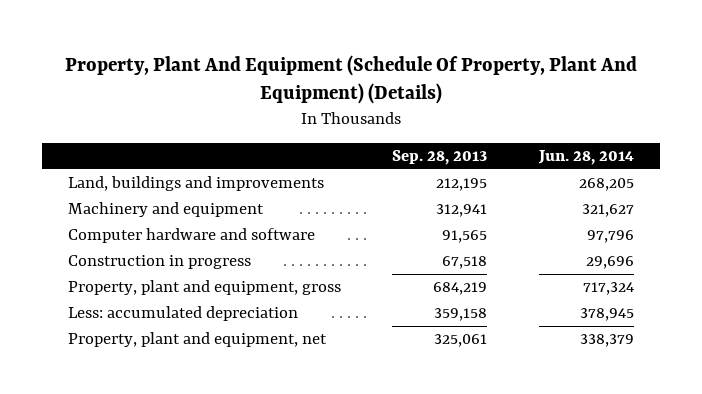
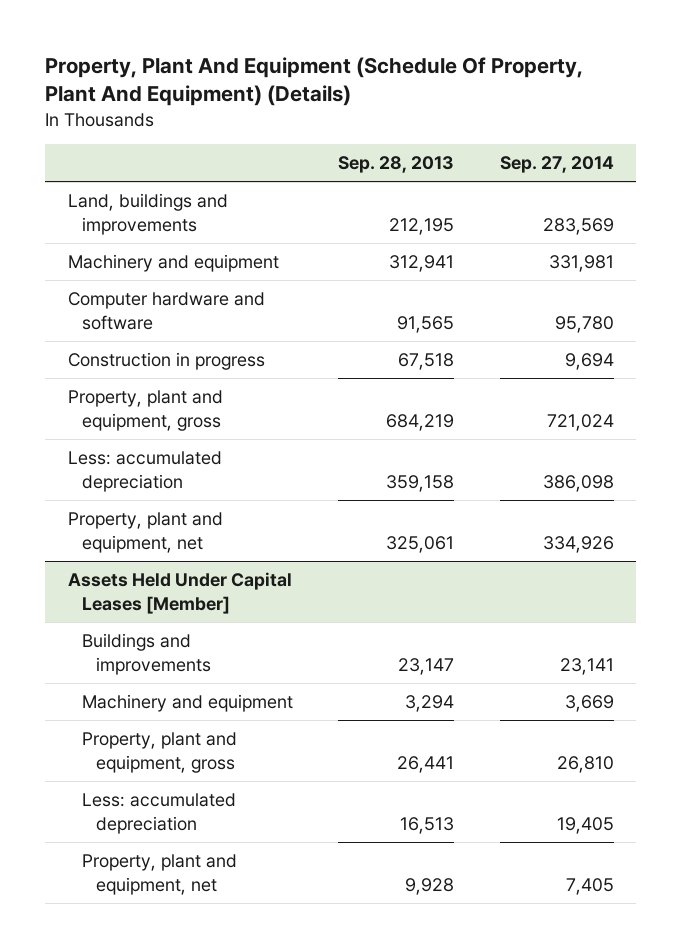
[538,150,635,166] Jun. 28, 2014 -> none
none -> [499,155,614,173] Sep. 27, 2014
none -> [67,572,292,614] Assets Held Under Capital Leases [Member]
none -> [81,633,211,675] Buildings and improvements
none -> [81,694,293,713] Machinery and equipment
none -> [81,732,237,773] Property, plant and equipment, gross
none -> [81,793,236,834] Less: accumulated depreciation
none -> [81,854,237,895] Property, plant and equipment, net

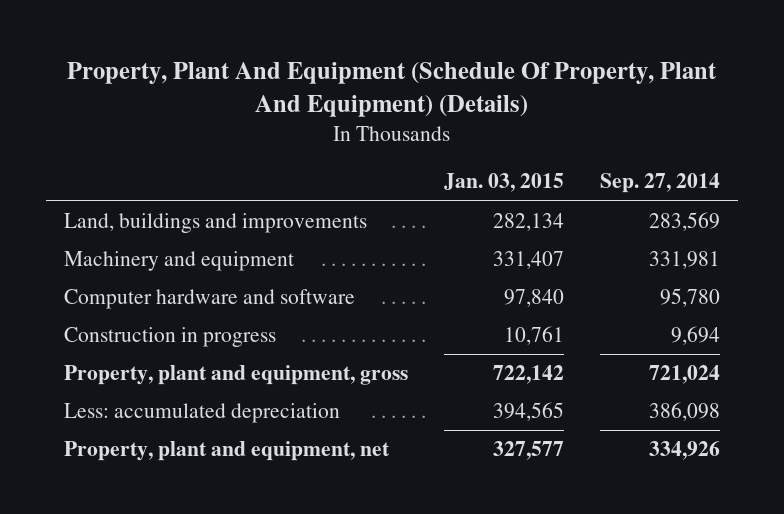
[338,155,455,173] Sep. 28, 2013 -> none
none -> [443,173,564,193] Jan. 03, 2015
[67,572,292,614] Assets Held Under Capital Leases [Member] -> none
[81,633,211,675] Buildings and improvements -> none
[81,694,293,713] Machinery and equipment -> none
[81,732,237,773] Property, plant and equipment, gross -> none
[81,793,236,834] Less: accumulated depreciation -> none
[81,854,237,895] Property, plant and equipment, net -> none

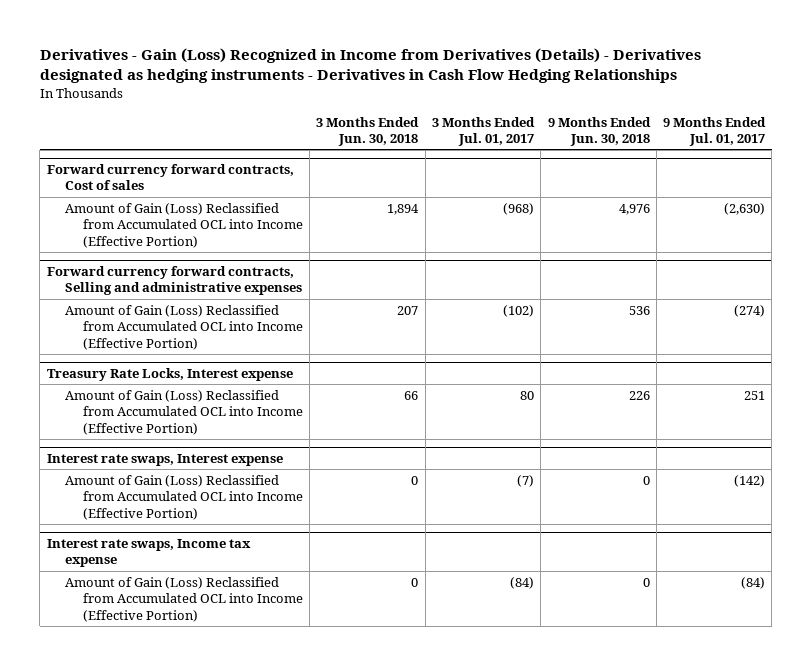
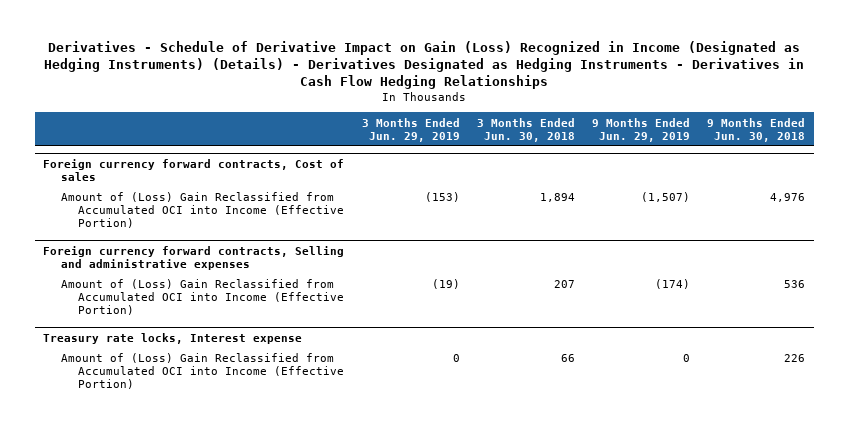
[39,48,701,84] Derivatives - Gain (Loss) Recognized in Income from Derivatives (Details) - Derivatives designated as hedging instruments - Derivatives in Cash Flow Hedging Relationships -> [44,40,805,90] Derivatives - Schedule of Derivative Impact on Gain (Loss) Recognized in Income (Designated as Hedging Instruments) (Details) - Derivatives Designated as Hedging Instruments - Derivatives in Cash Flow Hedging Relationships
[431,116,535,147] 3 Months Ended Jul. 01, 2017 -> none
[663,116,767,147] 9 Months Ended Jul. 01, 2017 -> none
none -> [361,117,460,142] 3 Months Ended Jun. 29, 2019
none -> [592,117,691,142] 9 Months Ended Jun. 29, 2019
[46,453,283,466] Interest rate swaps, Interest expense -> none
[64,474,303,520] Amount of Gain (Loss) Reclassified from Accumulated OCL into Income (Effective Portion) -> none
[46,538,251,568] Interest rate swaps, Income tax expense -> none
[64,576,303,622] Amount of Gain (Loss) Reclassified from Accumulated OCL into Income (Effective Portion) -> none
[46,163,294,191] Forward currency forward contracts, Cost of sales -> [43,158,345,181] Foreign currency forward contracts, Cost of sales
[64,202,303,248] Amount of Gain (Loss) Reclassified from Accumulated OCL into Income (Effective Portion) -> [60,192,344,229] Amount of (Loss) Gain Reclassified from Accumulated OCI into Income (Effective Portion)
[46,265,302,296] Forward currency forward contracts, Selling and administrative expenses -> [43,245,345,270] Foreign currency forward contracts, Selling and administrative expenses
[64,304,303,350] Amount of Gain (Loss) Reclassified from Accumulated OCL into Income (Effective Portion) -> [60,279,344,316] Amount of (Loss) Gain Reclassified from Accumulated OCI into Income (Effective Portion)
[46,367,293,381] Treasury Rate Locks, Interest expense -> [43,332,303,344] Treasury rate locks, Interest expense
[64,389,303,435] Amount of Gain (Loss) Reclassified from Accumulated OCL into Income (Effective Portion) -> [60,353,344,390] Amount of (Loss) Gain Reclassified from Accumulated OCI into Income (Effective Portion)

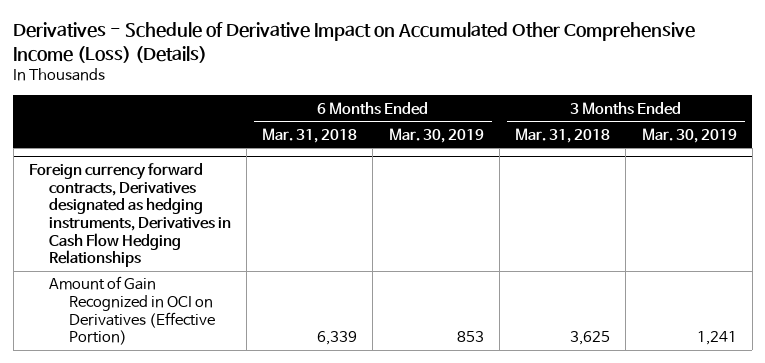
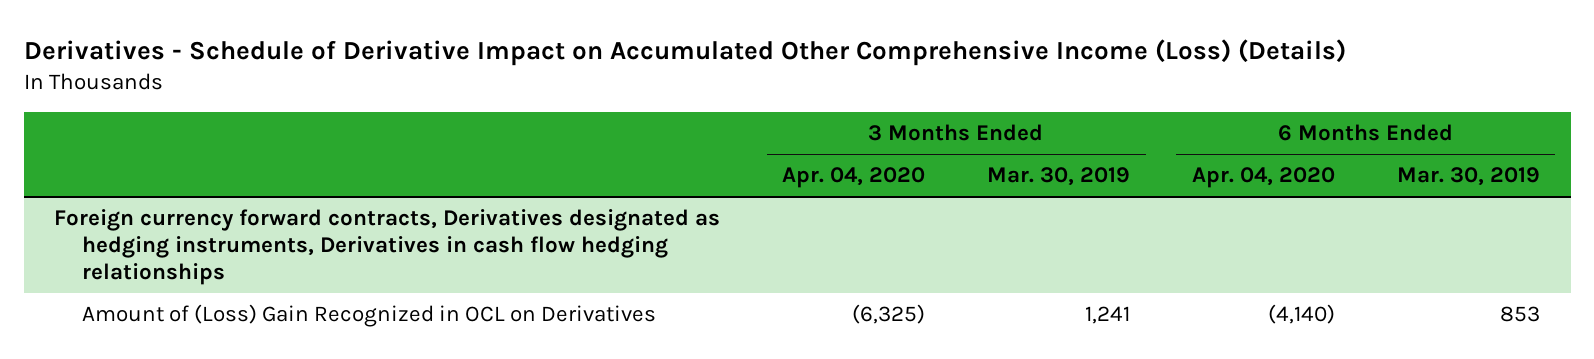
[262,127,358,143] Mar. 31, 2018 -> none
[515,127,611,143] Mar. 31, 2018 -> none
none -> [782,167,926,189] Apr. 04, 2020
none -> [1191,167,1335,189] Apr. 04, 2020
[28,163,231,268] Foreign currency forward contracts, Derivatives designated as hedging instruments, Derivatives in Cash Flow Hedging Relationships -> [54,209,721,285] Foreign currency forward contracts, Derivatives designated as hedging instruments, Derivatives in cash flow hedging relationships
[48,276,215,346] Amount of Gain Recognized in OCI on Derivatives (Effective Portion) -> [81,304,656,328] Amount of (Loss) Gain Recognized in OCL on Derivatives

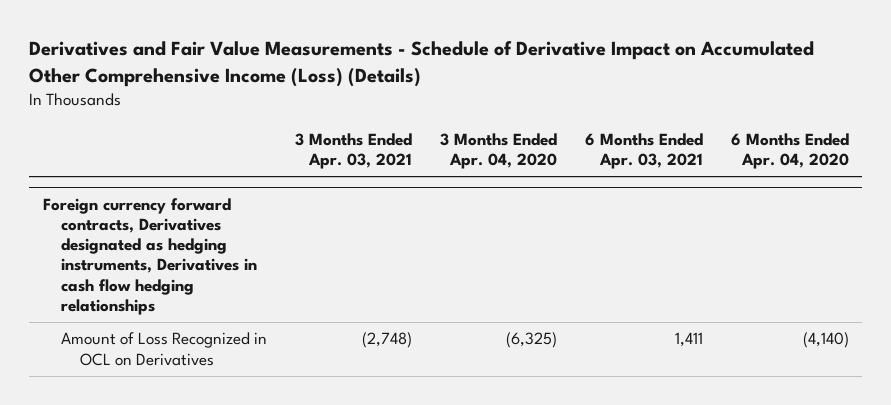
[23,38,1346,66] Derivatives - Schedule of Derivative Impact on Accumulated Other Comprehensive Income (Loss) (Details) -> [28,41,814,88] Derivatives and Fair Value Measurements - Schedule of Derivative Impact on Accumulated Other Comprehensive Income (Loss) (Details)
[987,167,1131,187] Mar. 30, 2019 -> none
[1396,167,1540,187] Mar. 30, 2019 -> none
none -> [295,132,413,170] 3 Months Ended Apr. 03, 2021
none -> [584,132,703,170] 6 Months Ended Apr. 03, 2021
[81,304,656,328] Amount of (Loss) Gain Recognized in OCL on Derivatives -> [61,332,268,366] Amount of Loss Recognized in OCL on Derivatives

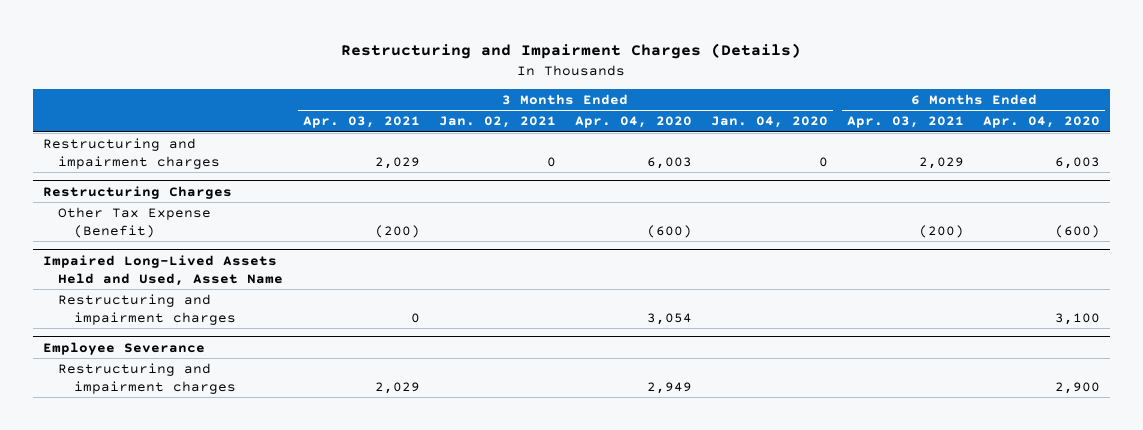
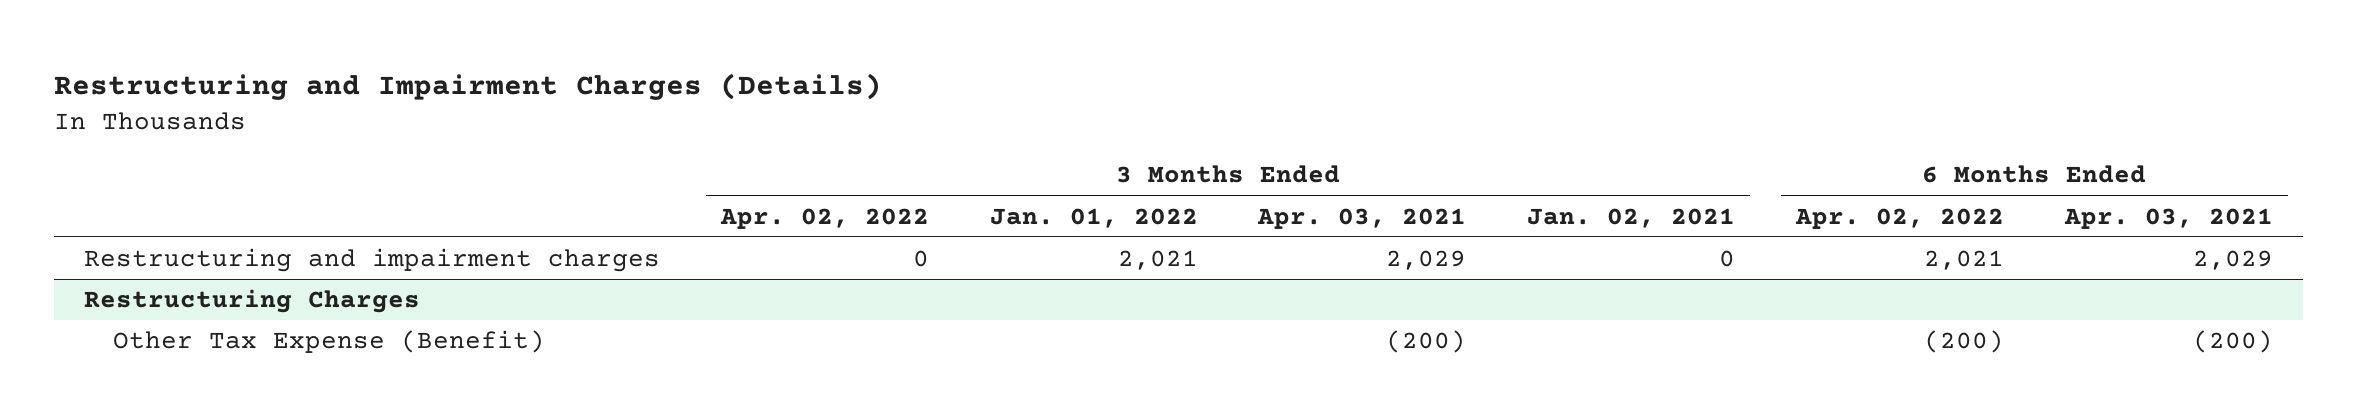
[574,116,692,129] Apr. 04, 2020 -> none
[711,116,829,129] Jan. 04, 2020 -> none
[983,116,1101,129] Apr. 04, 2020 -> none
none -> [719,207,929,229] Apr. 02, 2022
none -> [989,207,1198,228] Jan. 01, 2022
none -> [1794,207,2004,229] Apr. 02, 2022
[42,254,284,286] Impaired Long-Lived Assets Held and Used, Asset Name -> none
[58,293,237,325] Restructuring and impairment charges -> none
[42,341,205,355] Employee Severance -> none
[58,362,237,394] Restructuring and impairment charges -> none

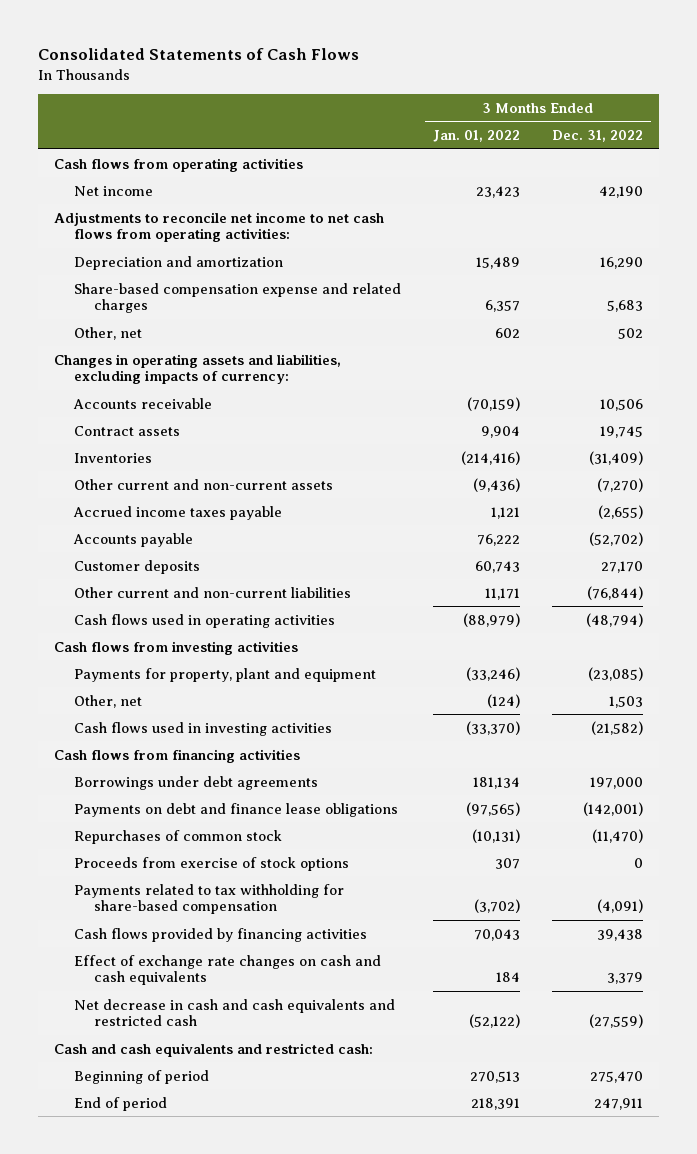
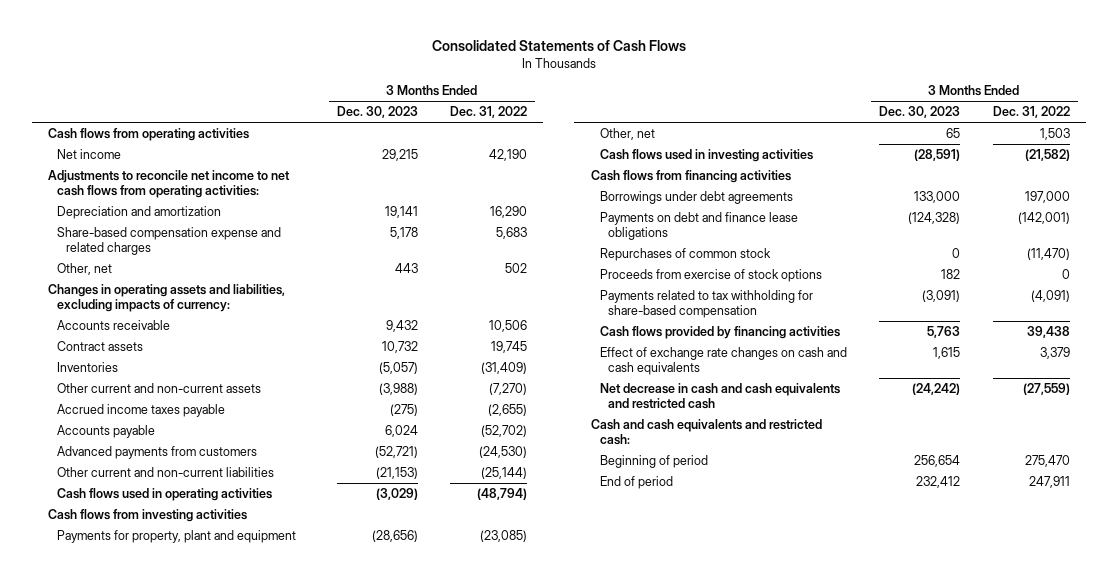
[433,130,521,143] Jan. 01, 2022 -> none
none -> [336,106,418,119] Dec. 30, 2023
[74,559,201,574] Customer deposits -> none
none -> [57,446,258,460] Advanced payments from customers
[587,585,644,600] (76,844) -> [481,467,528,480] (25,144)

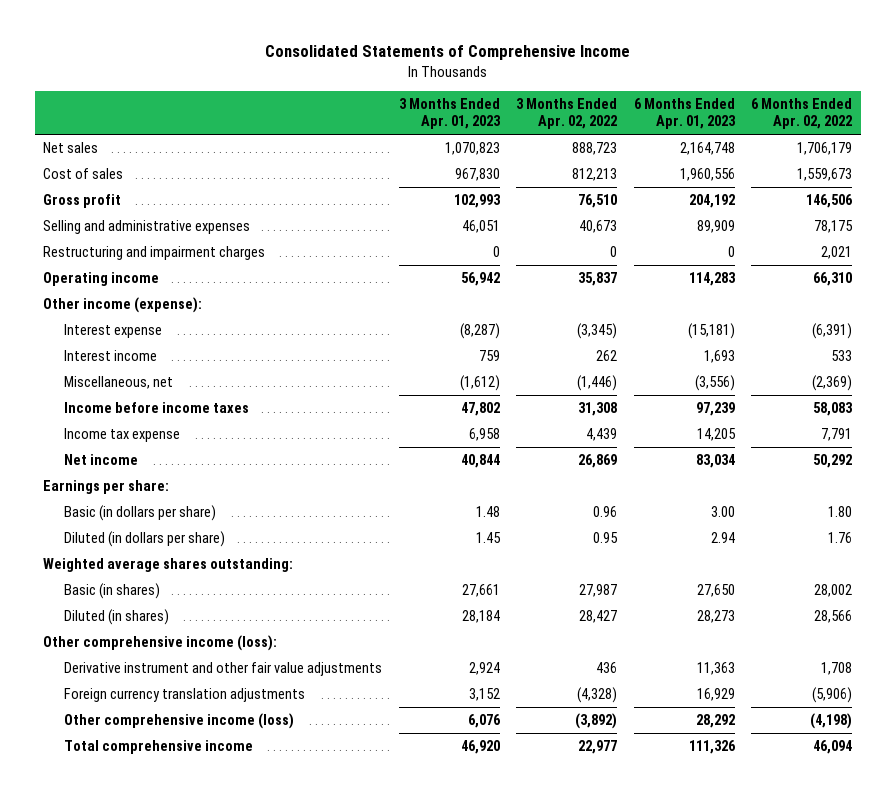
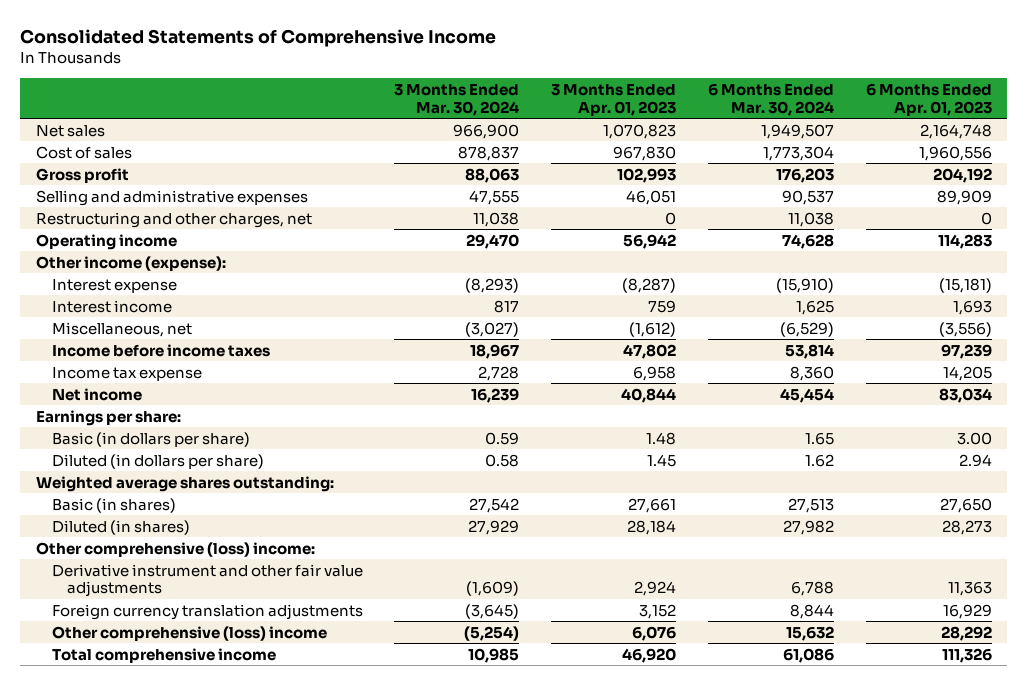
[516,98,618,130] 3 Months Ended Apr. 02, 2022 -> none
[751,98,853,130] 6 Months Ended Apr. 02, 2022 -> none
none -> [394,83,520,116] 3 Months Ended Mar. 30, 2024
none -> [707,82,834,116] 6 Months Ended Mar. 30, 2024
[42,246,265,261] Restructuring and impairment charges -> [35,211,312,228] Restructuring and other charges, net
[42,635,277,652] Other comprehensive income (loss): -> [35,541,315,557] Other comprehensive (loss) income:
[64,713,295,730] Other comprehensive income (loss) -> [51,625,327,641] Other comprehensive (loss) income

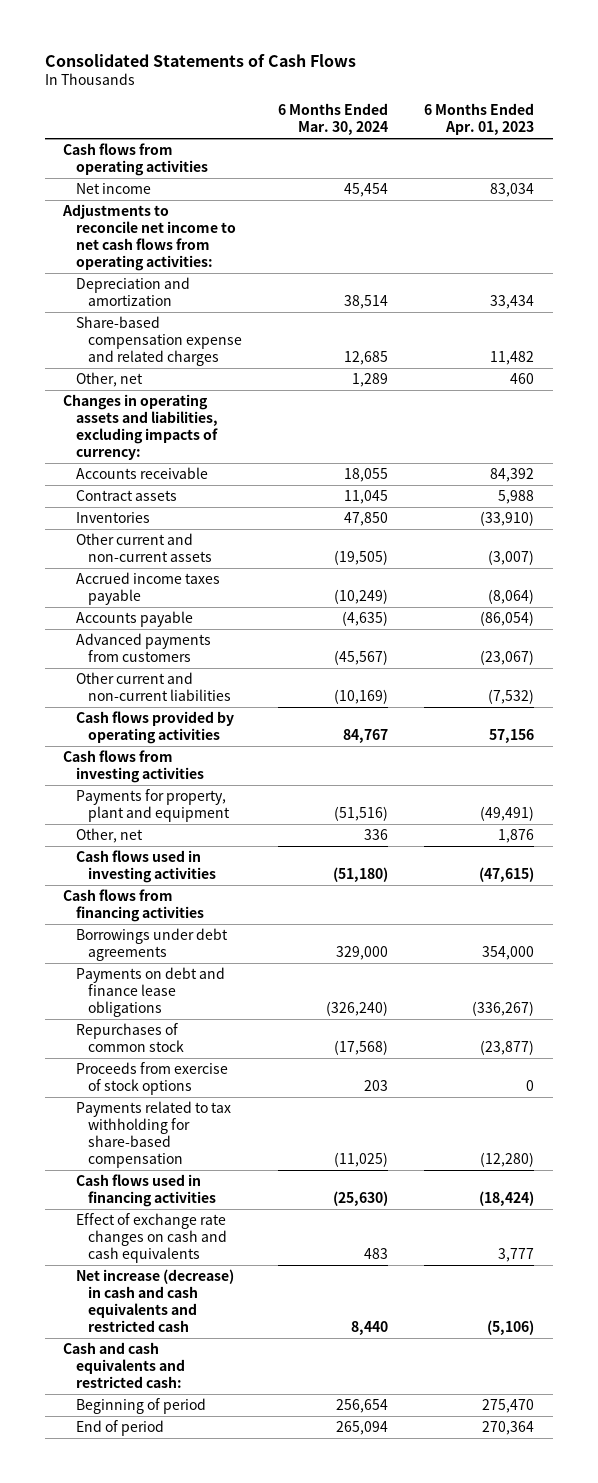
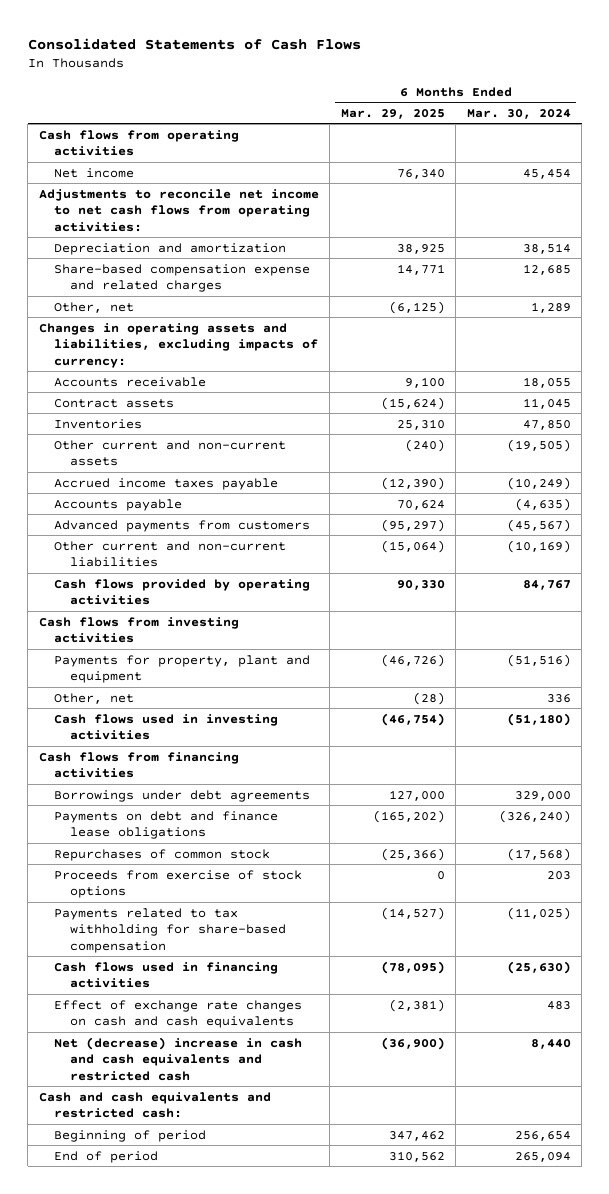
[424,103,535,136] 6 Months Ended Apr. 01, 2023 -> none
none -> [340,108,445,119] Mar. 29, 2025
[75,1269,234,1333] Net increase (decrease) in cash and cash equivalents and restricted cash -> [54,1036,303,1081] Net (decrease) increase in cash and cash equivalents and restricted cash

